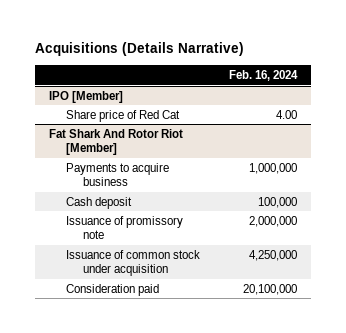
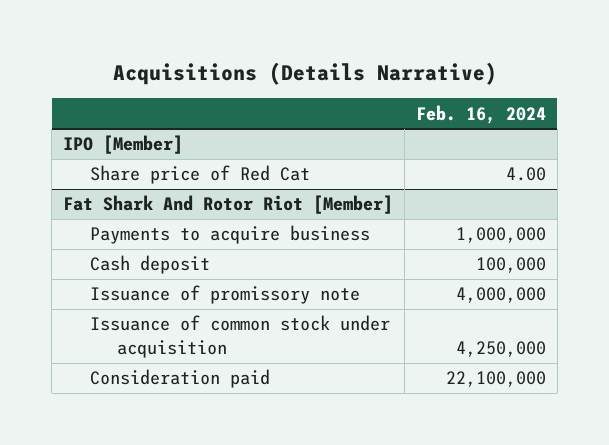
[248,215,297,227] 2,000,000 -> [455,287,546,304] 4,000,000
[242,283,297,295] 20,100,000 -> [445,371,546,388] 22,100,000

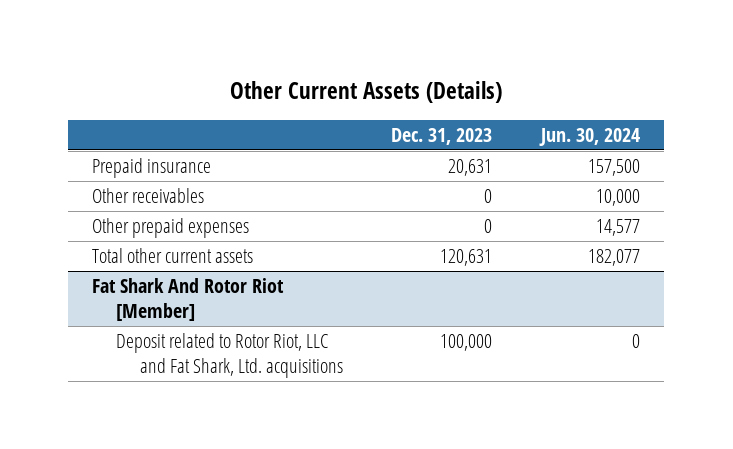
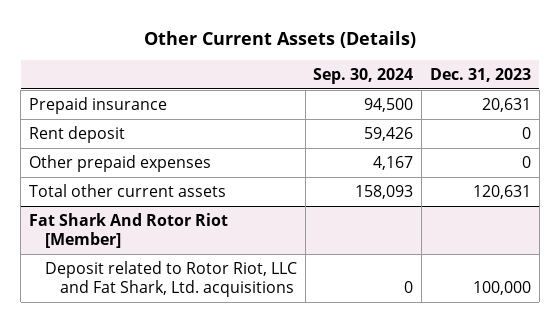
[539,127,641,146] Jun. 30, 2024 -> none
none -> [313,67,414,84] Sep. 30, 2024
[92,188,205,204] Other receivables -> none
none -> [28,125,125,143] Rent deposit

